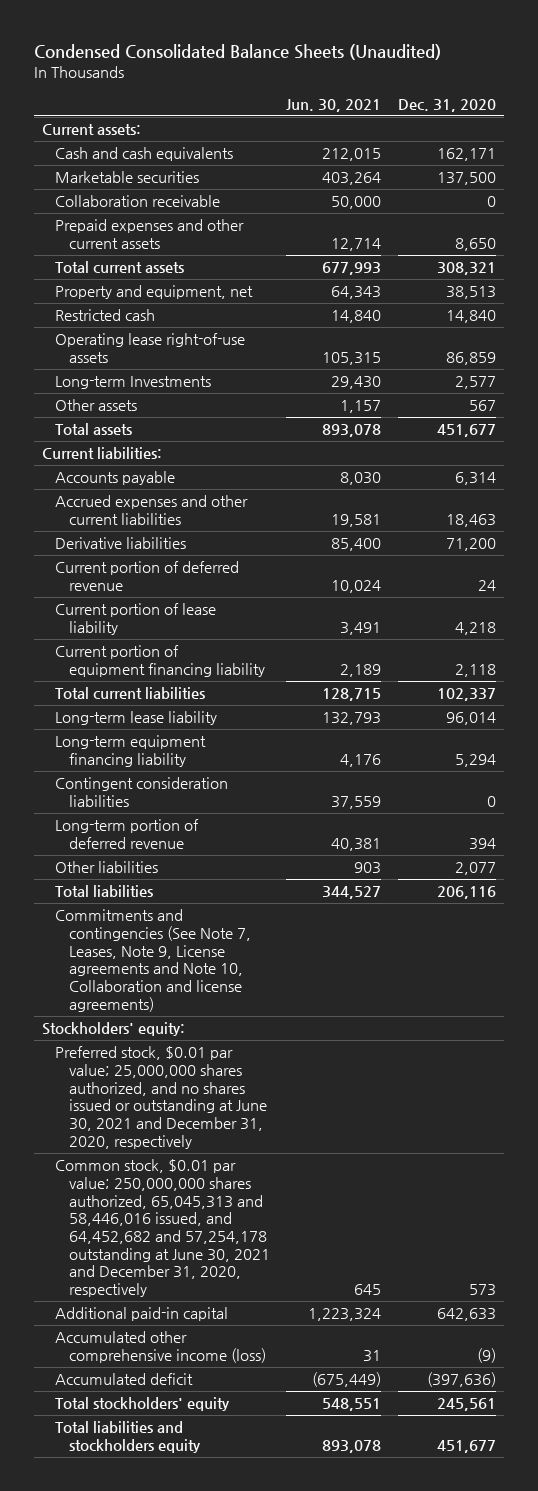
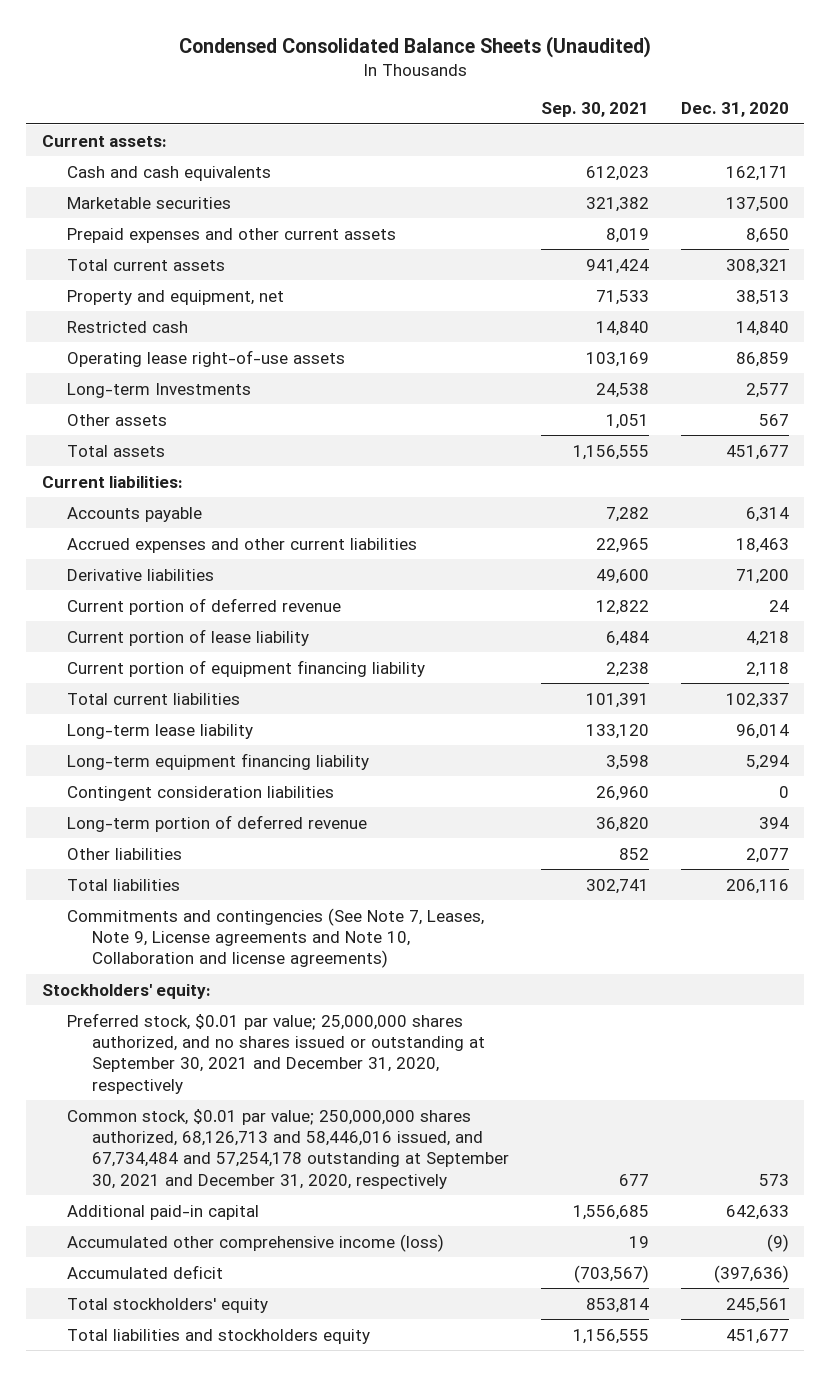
[286,98,382,112] Jun. 30, 2021 -> none
none -> [540,102,649,118] Sep. 30, 2021
[55,195,221,208] Collaboration receivable -> none
[55,1046,267,1149] Preferred stock, $0.01 par value; 25,000,000 shares authorized, and no shares issued or outstanding at June 30, 2021 and December 31, 2020, respectively -> [67,1012,485,1094] Preferred stock, $0.01 par value; 25,000,000 shares authorized, and no shares issued or outstanding at September 30, 2021 and December 31, 2020, respectively
[55,1159,270,1298] Common stock, $0.01 par value; 250,000,000 shares authorized, 65,045,313 and 58,446,016 issued, and 64,452,682 and 57,254,178 outstanding at June 30, 2021 and December 31, 2020, respectively -> [67,1108,509,1189] Common stock, $0.01 par value; 250,000,000 shares authorized, 68,126,713 and 58,446,016 issued, and 67,734,484 and 57,254,178 outstanding at September 30, 2021 and December 31, 2020, respectively

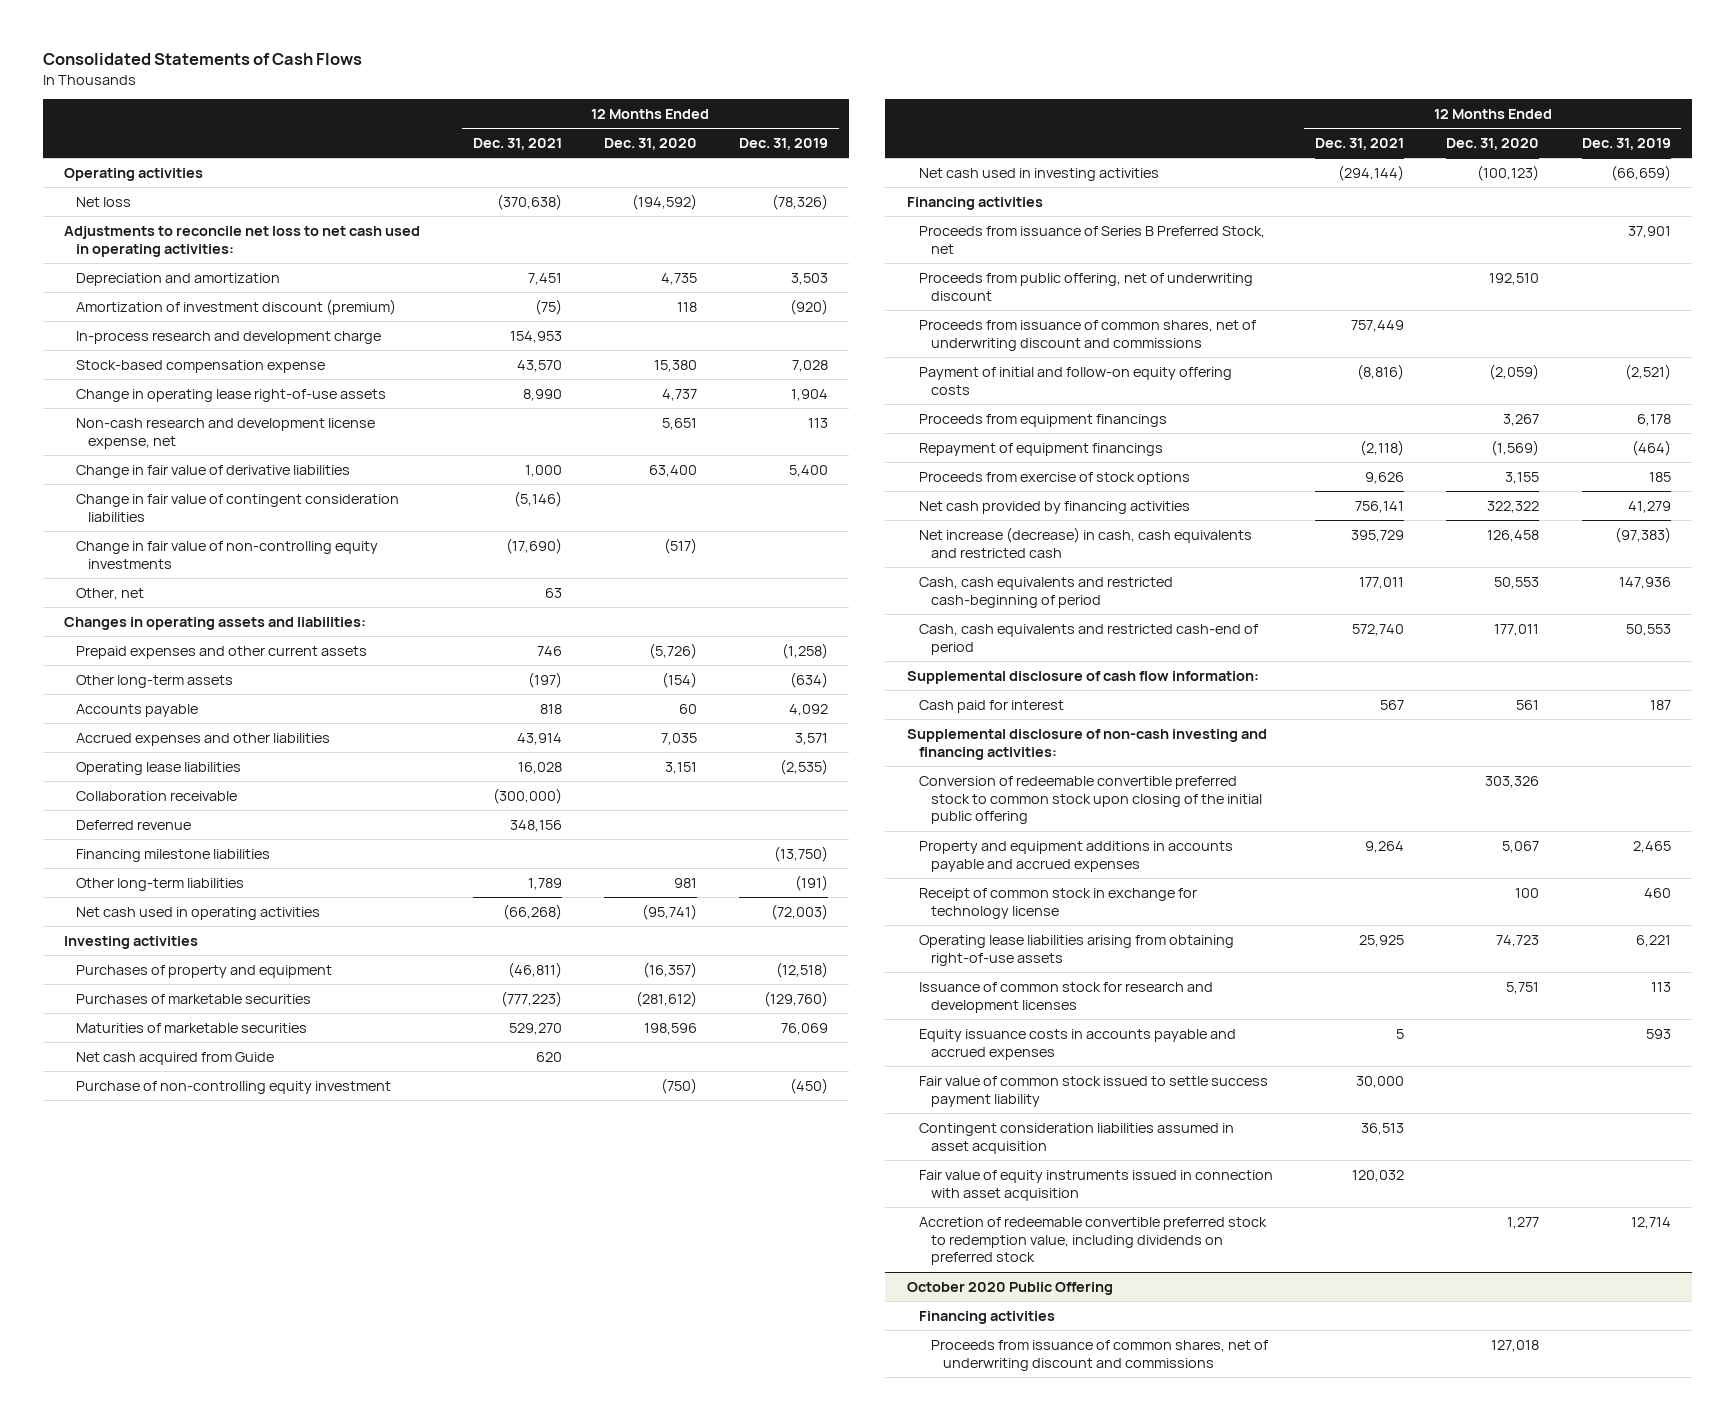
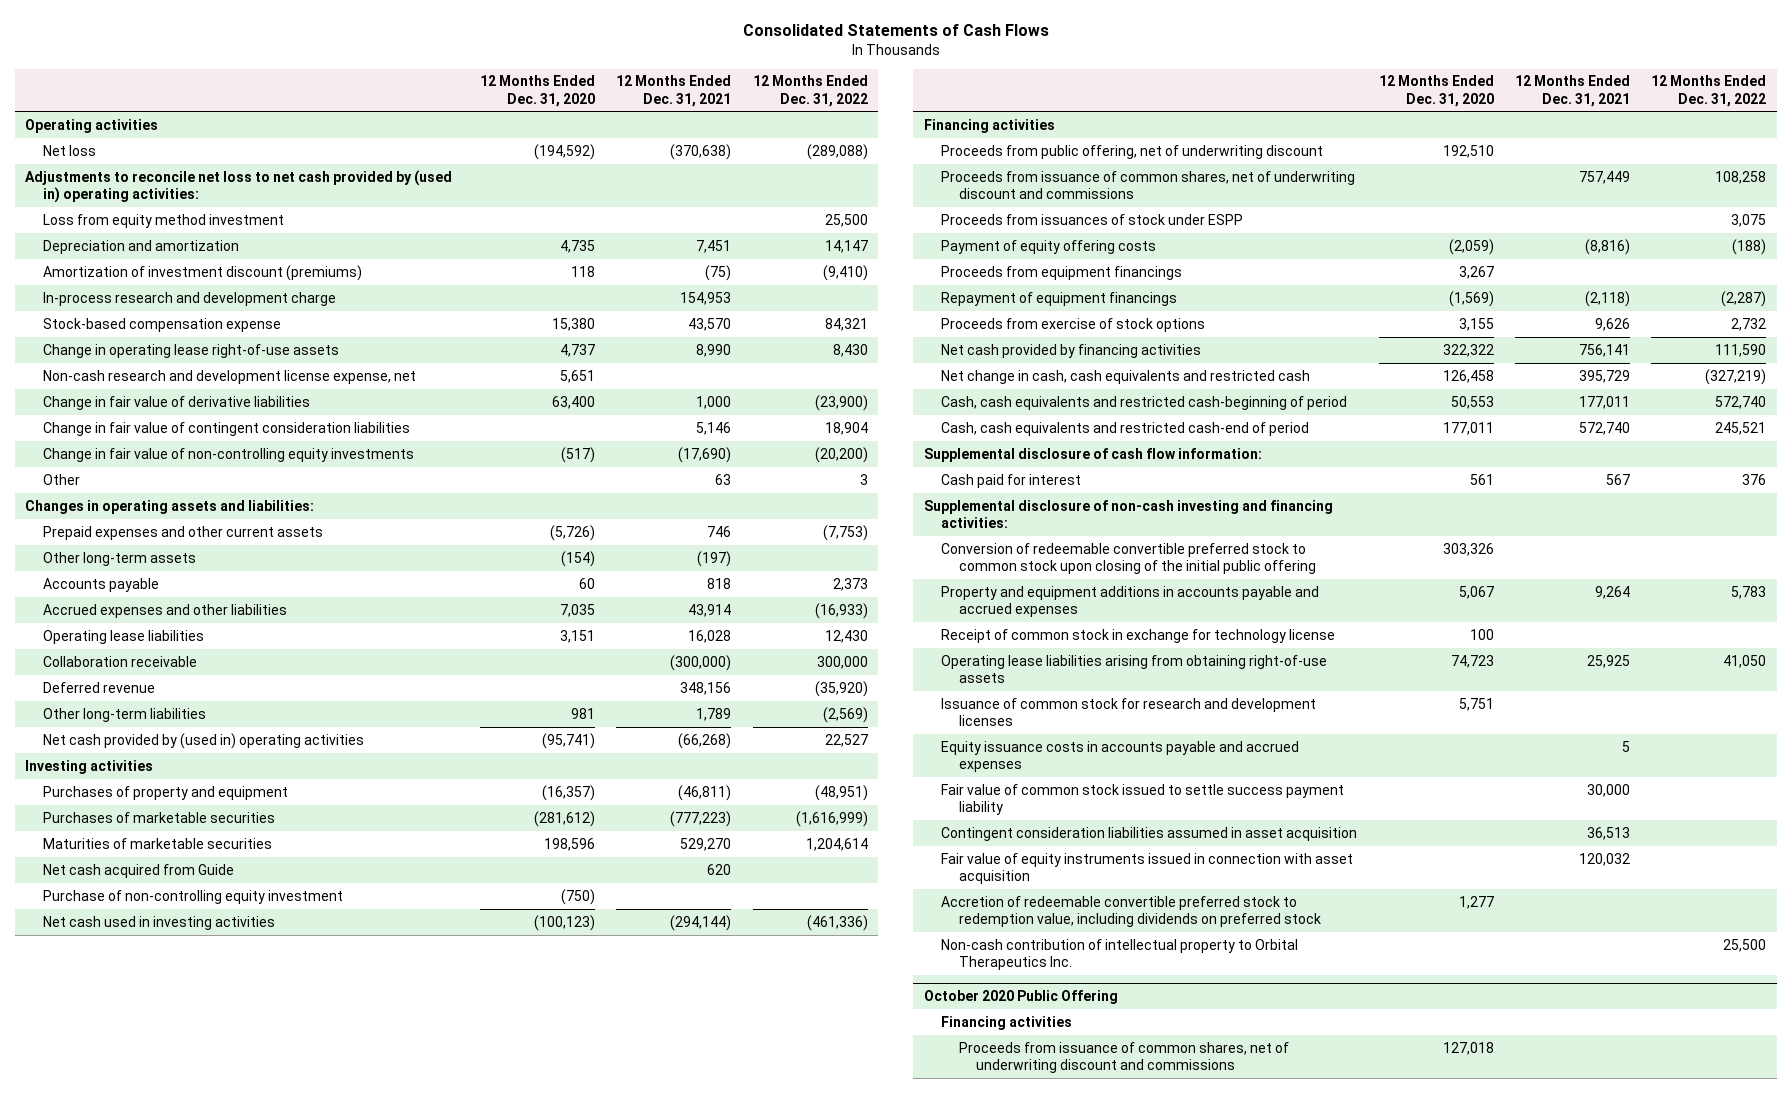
[739,137,829,150] Dec. 31, 2019 -> none
none -> [752,75,868,107] 12 Months Ended Dec. 31, 2022
[64,225,421,257] Adjustments to reconcile net loss to net cash used in operating activities: -> [25,169,453,203] Adjustments to reconcile net loss to net cash provided by (used in) operating activities:
none -> [42,213,284,228] Loss from equity method investment
[76,298,397,315] Amortization of investment discount (premium) -> [42,264,362,281] Amortization of investment discount (premiums)
[513,490,562,507] (5,146) -> [696,421,732,435] 5,146
[76,587,145,600] Other, net -> [42,473,80,485] Other
[76,848,271,862] Financing milestone liabilities -> none
[76,906,321,920] Net cash used in operating activities -> [42,732,364,749] Net cash provided by (used in) operating activities
[918,225,1265,254] Proceeds from issuance of Series B Preferred Stock, net -> none
none -> [941,213,1244,225] Proceeds from issuances of stock under ESPP
[918,366,1232,395] Payment of initial and follow-on equity offering costs -> [941,239,1157,254] Payment of equity offering costs
[918,526,1252,558] Net increase (decrease) in cash, cash equivalents and restricted cash -> [941,369,1311,384] Net change in cash, cash equivalents and restricted cash
none -> [941,938,1299,970] Non-cash contribution of intellectual property to Orbital Therapeutics Inc.

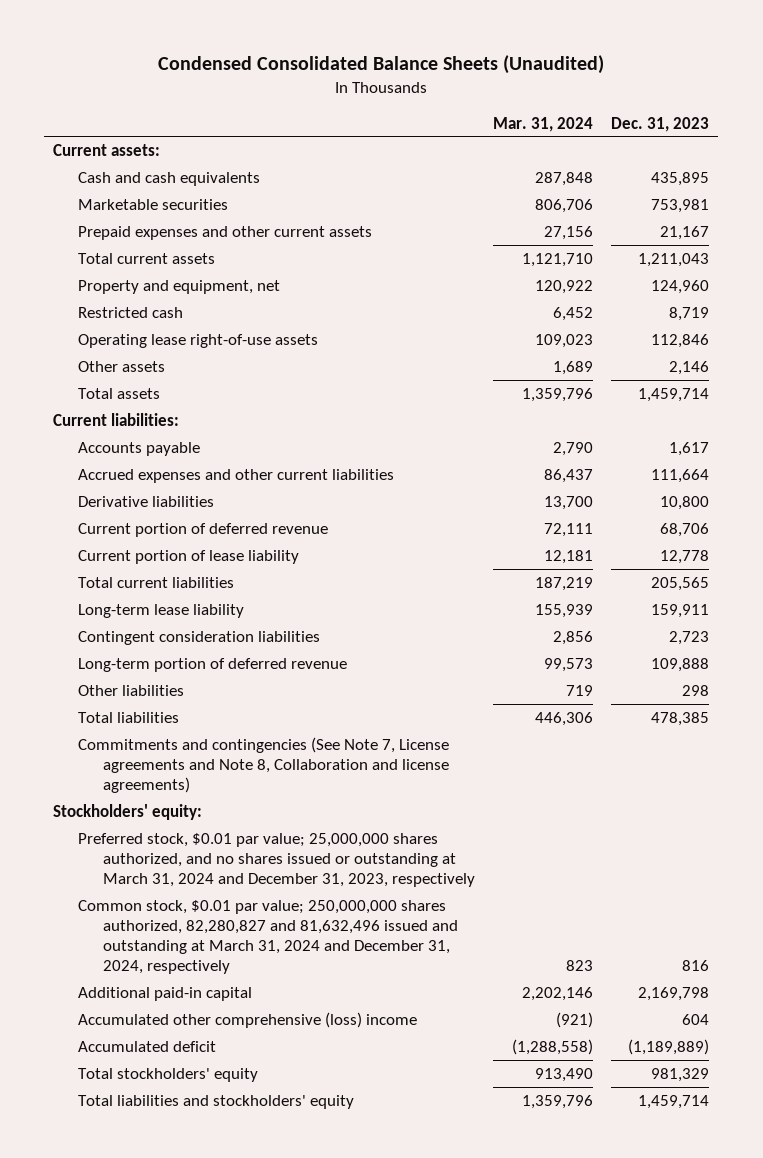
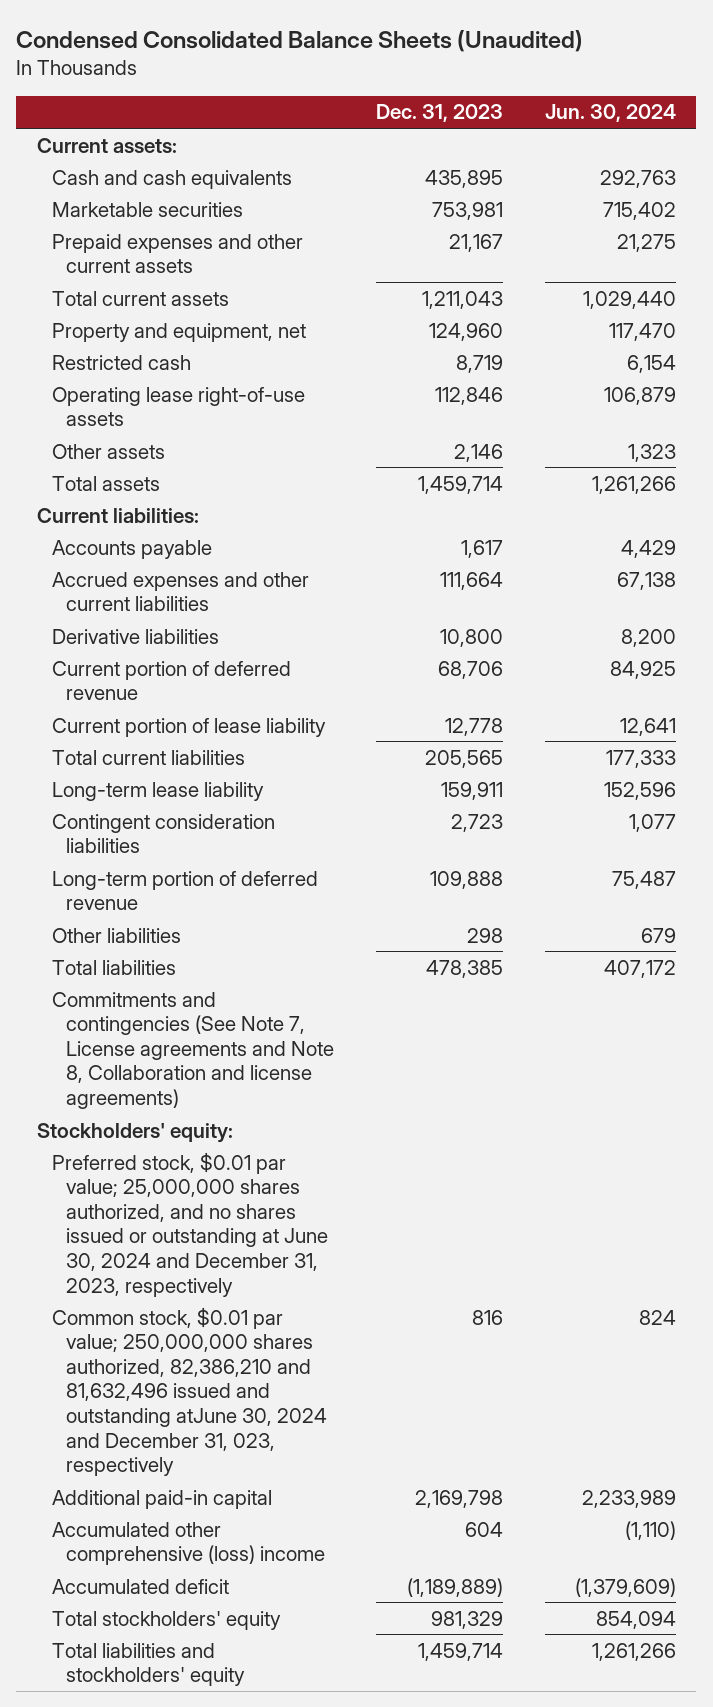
[493,116,594,132] Mar. 31, 2024 -> none
none -> [544,104,676,123] Jun. 30, 2024
[78,832,476,887] Preferred stock, $0.01 par value; 25,000,000 shares authorized, and no shares issued or outstanding at March 31, 2024 and December 31, 2023, respectively -> [51,1151,329,1297] Preferred stock, $0.01 par value; 25,000,000 shares authorized, and no shares issued or outstanding at June 30, 2024 and December 31, 2023, respectively
[78,899,459,974] Common stock, $0.01 par value; 250,000,000 shares authorized, 82,280,827 and 81,632,496 issued and outstanding at March 31, 2024 and December 31, 2024, respectively -> [51,1306,328,1477] Common stock, $0.01 par value; 250,000,000 shares authorized, 82,386,210 and 81,632,496 issued and outstanding atJune 30, 2024 and December 31, 023, respectively

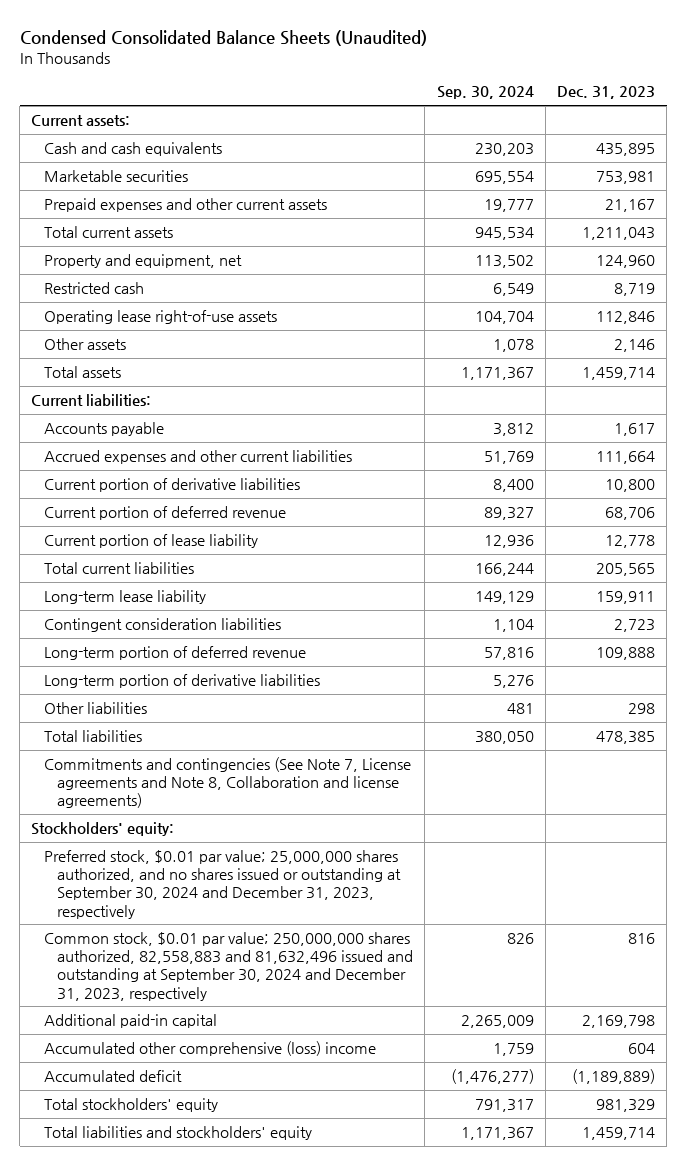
[544,104,676,123] Jun. 30, 2024 -> none
none -> [436,86,534,100] Sep. 30, 2024
[51,628,219,644] Derivative liabilities -> [44,478,301,493] Current portion of derivative liabilities
none -> [44,674,321,689] Long-term portion of derivative liabilities
[51,1151,329,1297] Preferred stock, $0.01 par value; 25,000,000 shares authorized, and no shares issued or outstanding at June 30, 2024 and December 31, 2023, respectively -> [44,850,402,919] Preferred stock, $0.01 par value; 25,000,000 shares authorized, and no shares issued or outstanding at September 30, 2024 and December 31, 2023, respectively
[51,1306,328,1477] Common stock, $0.01 par value; 250,000,000 shares authorized, 82,386,210 and 81,632,496 issued and outstanding atJune 30, 2024 and December 31, 023, respectively -> [44,932,414,1001] Common stock, $0.01 par value; 250,000,000 shares authorized, 82,558,883 and 81,632,496 issued and outstanding at September 30, 2024 and December 31, 2023, respectively

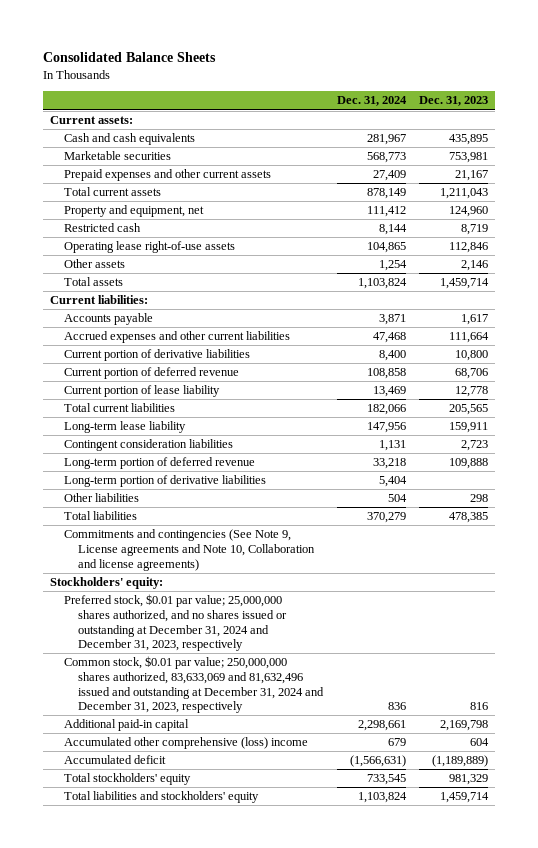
[19,29,427,46] Condensed Consolidated Balance Sheets (Unaudited) -> [43,52,217,63] Consolidated Balance Sheets
[436,86,534,100] Sep. 30, 2024 -> none
none -> [336,96,407,107] Dec. 31, 2024
[44,757,412,809] Commitments and contingencies (See Note 7, License agreements and Note 8, Collaboration and license agreements) -> [64,529,316,571] Commitments and contingencies (See Note 9, License agreements and Note 10, Collaboration and license agreements)
[44,850,402,919] Preferred stock, $0.01 par value; 25,000,000 shares authorized, and no shares issued or outstanding at September 30, 2024 and December 31, 2023, respectively -> [64,594,288,652] Preferred stock, $0.01 par value; 25,000,000 shares authorized, and no shares issued or outstanding at December 31, 2024 and December 31, 2023, respectively
[44,932,414,1001] Common stock, $0.01 par value; 250,000,000 shares authorized, 82,558,883 and 81,632,496 issued and outstanding at September 30, 2024 and December 31, 2023, respectively -> [64,656,325,714] Common stock, $0.01 par value; 250,000,000 shares authorized, 83,633,069 and 81,632,496 issued and outstanding at December 31, 2024 and December 31, 2023, respectively

